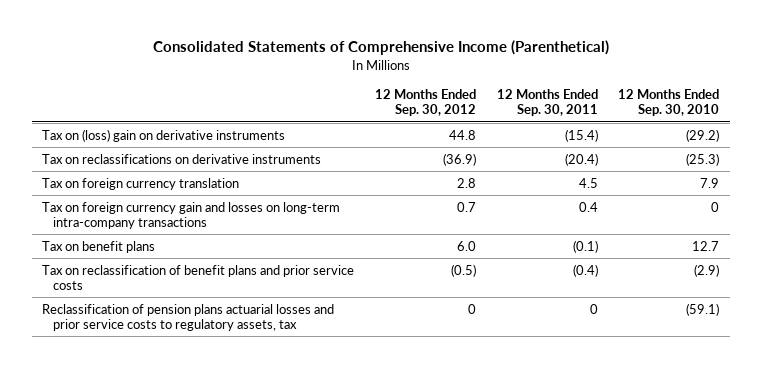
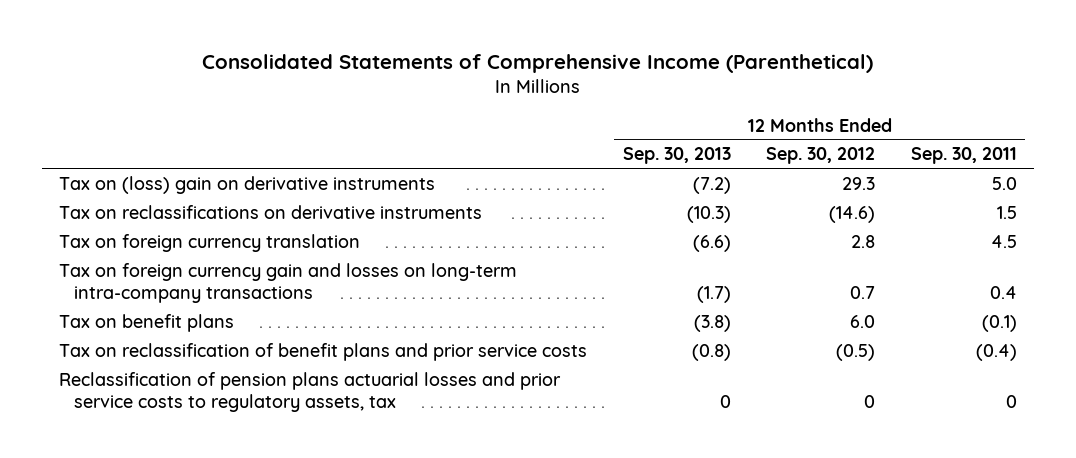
[618,89,720,117] 12 Months Ended Sep. 30, 2010 -> none
none -> [622,147,731,165] Sep. 30, 2013
[448,129,476,140] 44.8 -> [842,176,876,190] 29.3
[564,128,598,142] (15.4) -> [991,176,1017,190] 5.0
[442,152,476,166] (36.9) -> [829,205,876,223] (14.6)
[564,152,598,166] (20.4) -> [996,205,1017,219] 1.5

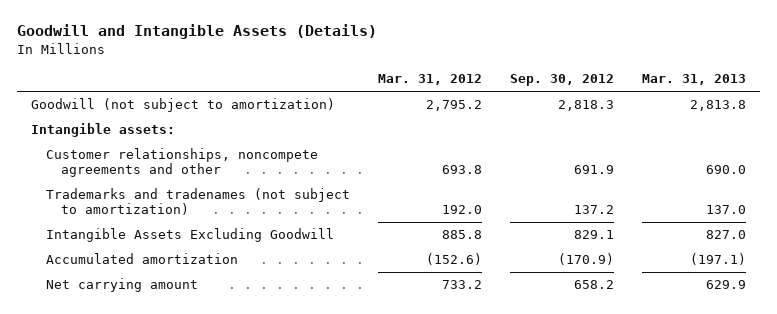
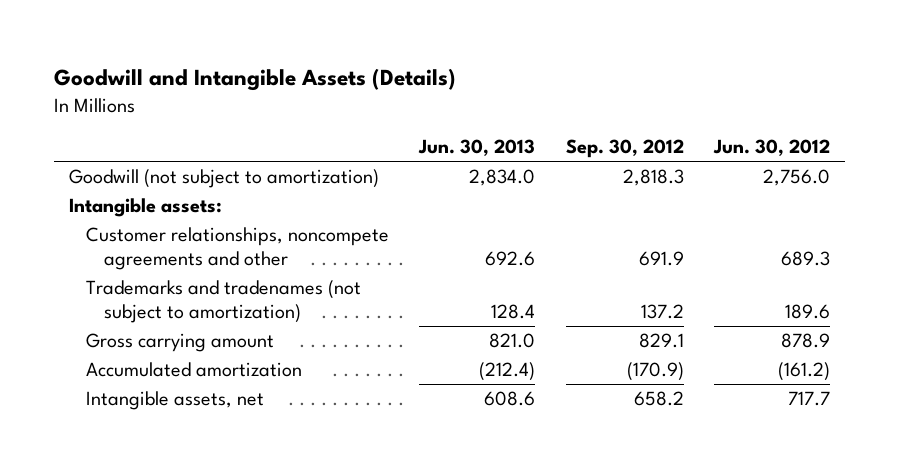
[377,74,482,86] Mar. 31, 2012 -> none
[642,74,747,86] Mar. 31, 2013 -> none
none -> [418,139,536,157] Jun. 30, 2013
none -> [712,139,830,157] Jun. 30, 2012
[45,228,334,243] Intangible Assets Excluding Goodwill -> [86,333,275,353] Gross carrying amount
[45,278,198,293] Net carrying amount -> [86,391,265,411] Intangible assets, net

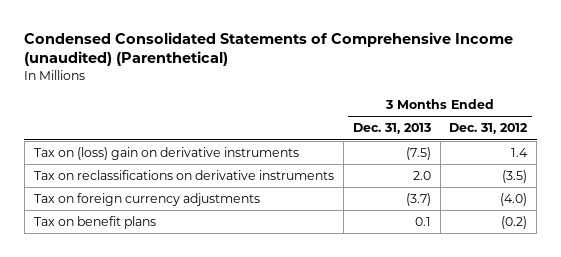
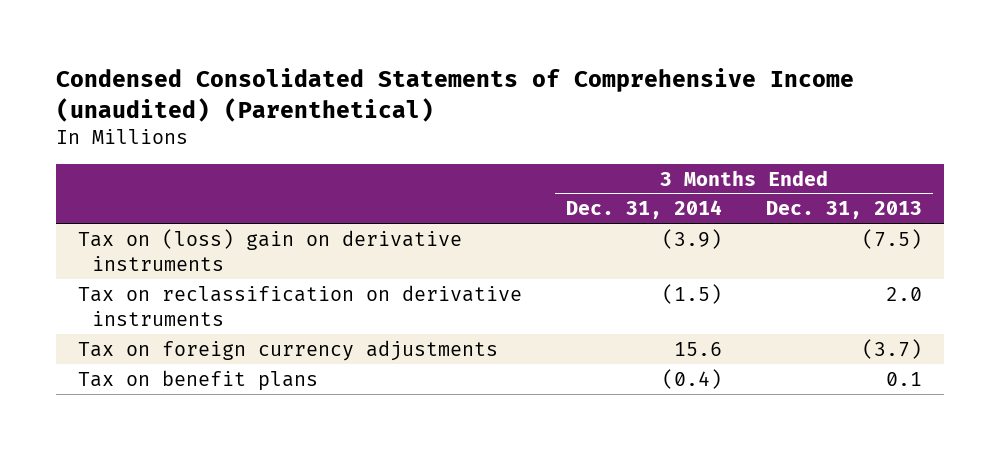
[449,123,529,135] Dec. 31, 2012 -> none
none -> [566,200,723,220] Dec. 31, 2014
[33,170,334,181] Tax on reclassifications on derivative instruments -> [78,284,523,326] Tax on reclassification on derivative instruments

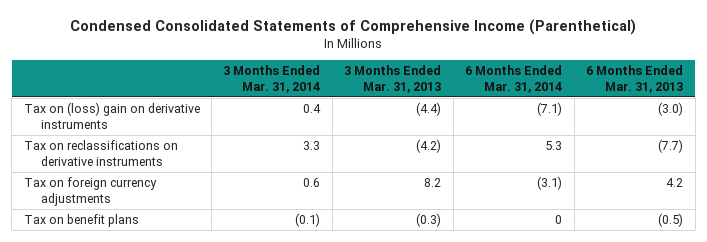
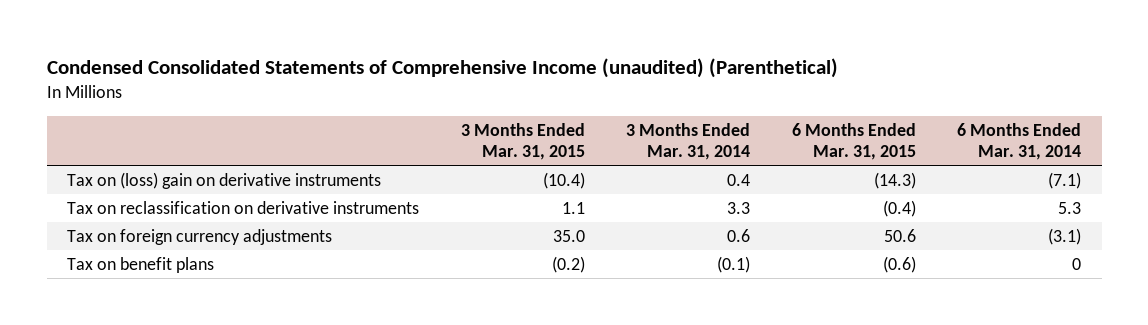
[70,18,637,35] Condensed Consolidated Statements of Comprehensive Income (Parenthetical) -> [46,58,838,79] Condensed Consolidated Statements of Comprehensive Income (unaudited) (Parenthetical)
[344,65,442,93] 3 Months Ended Mar. 31, 2013 -> none
[586,65,684,93] 6 Months Ended Mar. 31, 2013 -> none
none -> [460,122,585,161] 3 Months Ended Mar. 31, 2015
none -> [791,122,916,161] 6 Months Ended Mar. 31, 2015
[23,140,178,166] Tax on reclassifications on derivative instruments -> [67,200,420,214] Tax on reclassification on derivative instruments

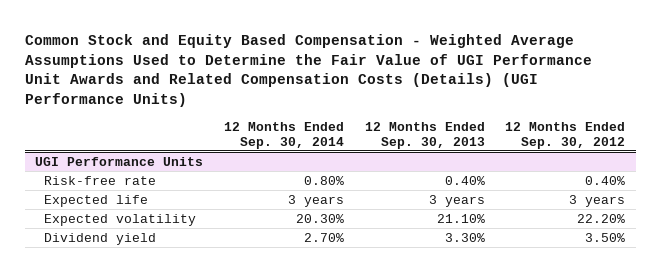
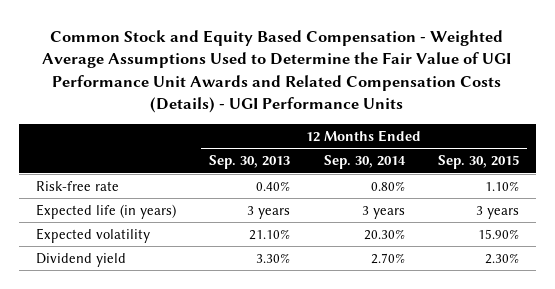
[24,33,592,108] Common Stock and Equity Based Compensation - Weighted Average Assumptions Used to Determine the Fair Value of UGI Performance Unit Awards and Related Compensation Costs (Details) (UGI Performance Units) -> [42,29,512,114] Common Stock and Equity Based Compensation - Weighted Average Assumptions Used to Determine the Fair Value of UGI Performance Unit Awards and Related Compensation Costs (Details) - UGI Performance Units
[505,121,626,149] 12 Months Ended Sep. 30, 2012 -> none
none -> [437,155,519,170] Sep. 30, 2015
[35,156,204,166] UGI Performance Units -> none
[44,194,149,207] Expected life -> [35,203,176,219] Expected life (in years)

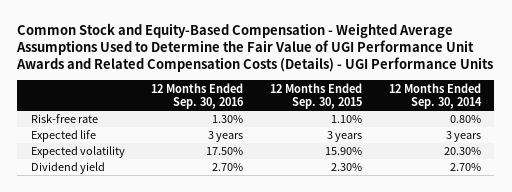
[42,29,512,114] Common Stock and Equity Based Compensation - Weighted Average Assumptions Used to Determine the Fair Value of UGI Performance Unit Awards and Related Compensation Costs (Details) - UGI Performance Units -> [16,22,494,73] Common Stock and Equity-Based Compensation - Weighted Average Assumptions Used to Determine the Fair Value of UGI Performance Unit Awards and Related Compensation Costs (Details) - UGI Performance Units
[209,155,291,170] Sep. 30, 2013 -> none
none -> [151,82,245,110] 12 Months Ended Sep. 30, 2016
[35,203,176,219] Expected life (in years) -> [30,130,96,143] Expected life

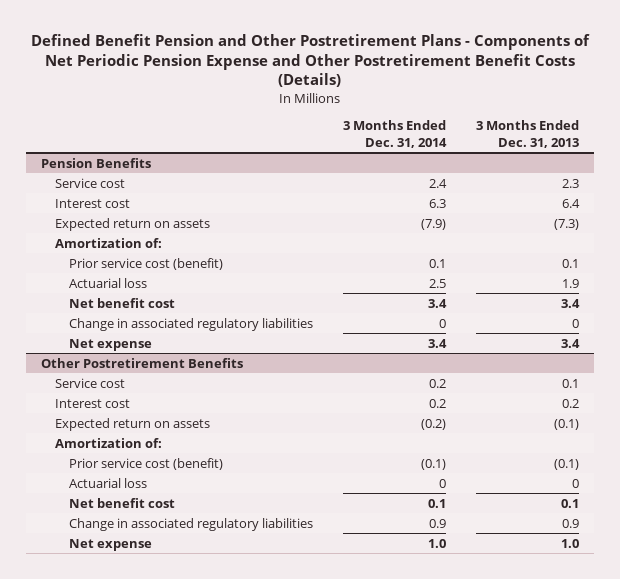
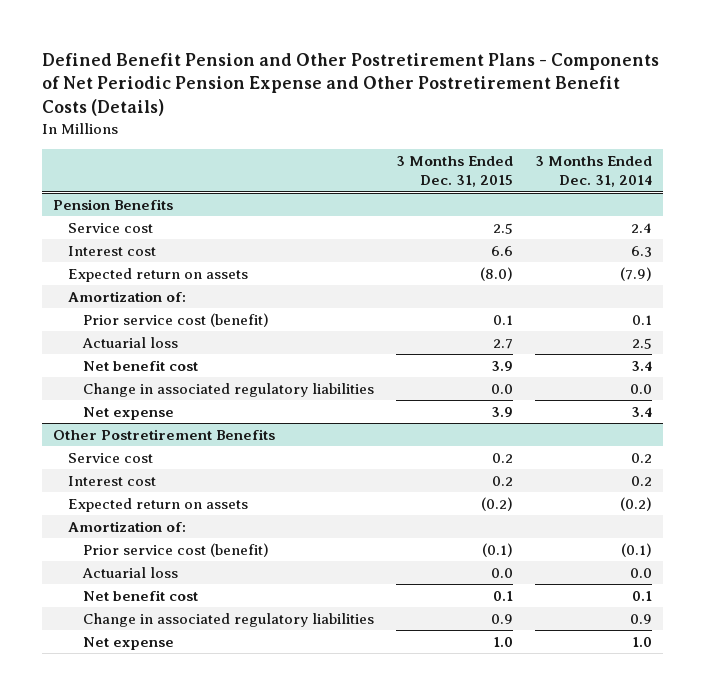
[476,120,580,148] 3 Months Ended Dec. 31, 2013 -> none
none -> [395,155,513,188] 3 Months Ended Dec. 31, 2015
[439,318,447,328] 0 -> [629,383,652,394] 0.0
[439,478,447,488] 0 -> [629,567,652,578] 0.0

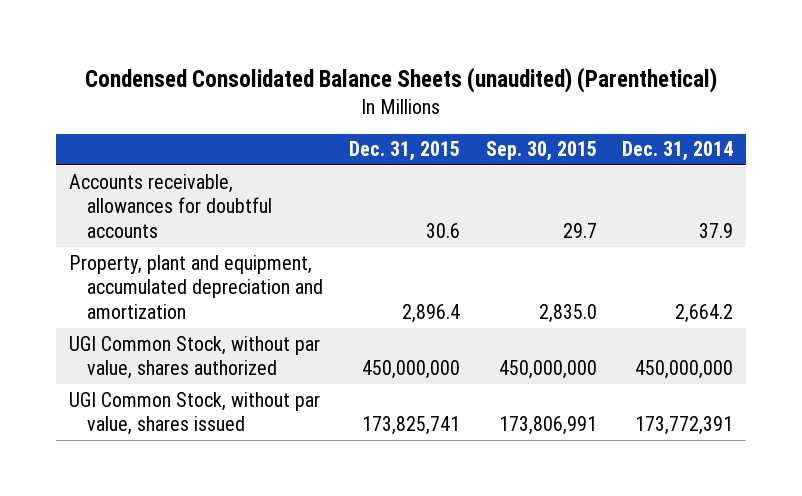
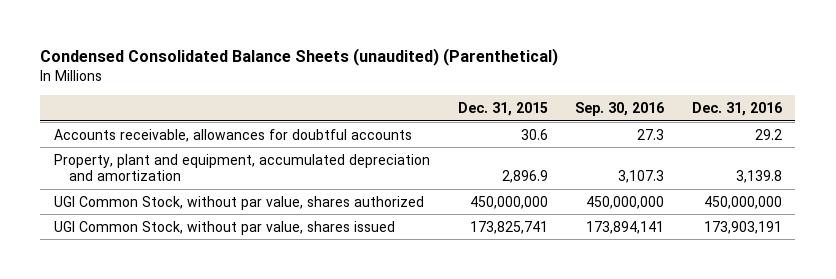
[485,141,597,162] Sep. 30, 2015 -> none
[622,141,734,162] Dec. 31, 2014 -> none
none -> [575,101,665,116] Sep. 30, 2016
none -> [691,101,782,116] Dec. 31, 2016
[401,304,460,324] 2,896.4 -> [501,169,548,183] 2,896.9

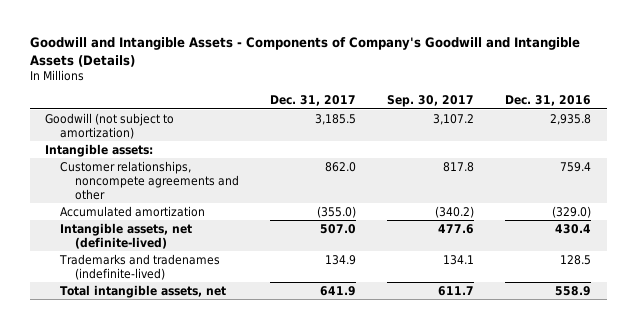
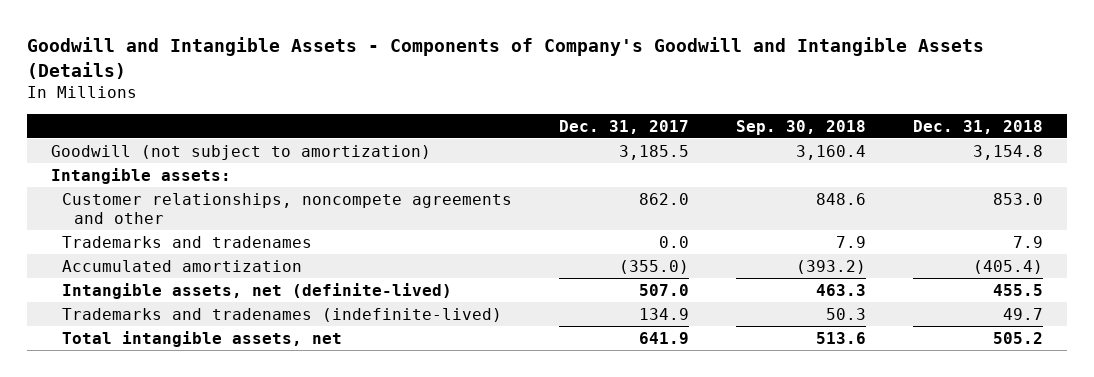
[387,95,475,108] Sep. 30, 2017 -> none
[505,95,592,107] Dec. 31, 2016 -> none
none -> [736,119,867,135] Sep. 30, 2018
none -> [913,119,1044,134] Dec. 31, 2018
none -> [62,235,313,248] Trademarks and tradenames

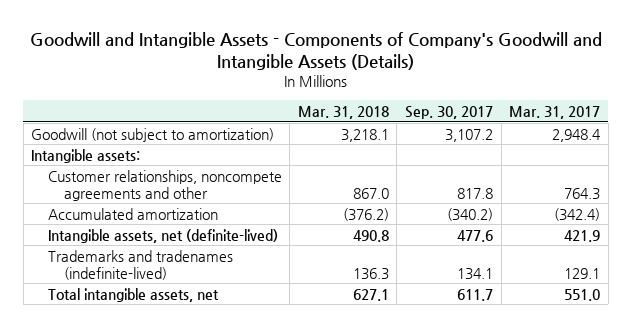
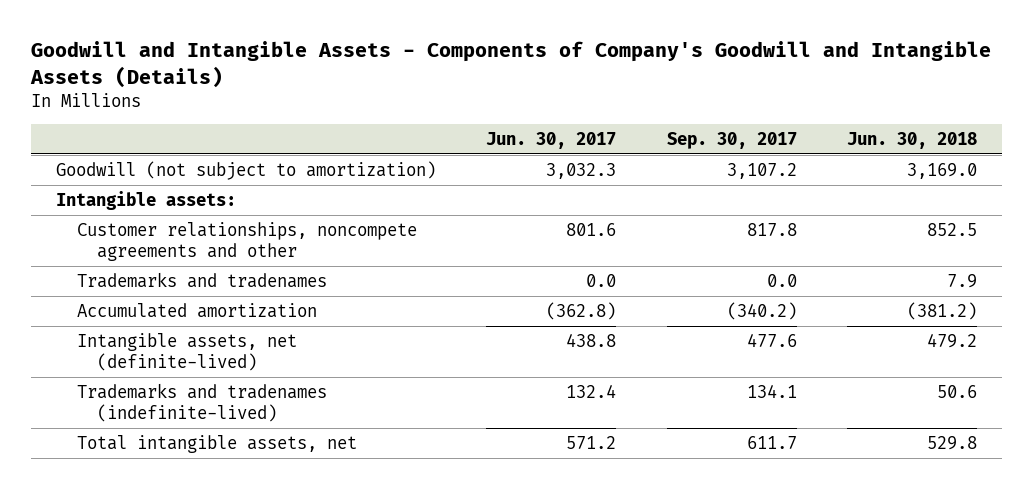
[297,106,389,120] Mar. 31, 2018 -> none
[509,106,601,120] Mar. 31, 2017 -> none
none -> [486,132,617,150] Jun. 30, 2017
none -> [846,132,977,150] Jun. 30, 2018
none -> [76,271,327,288] Trademarks and tradenames

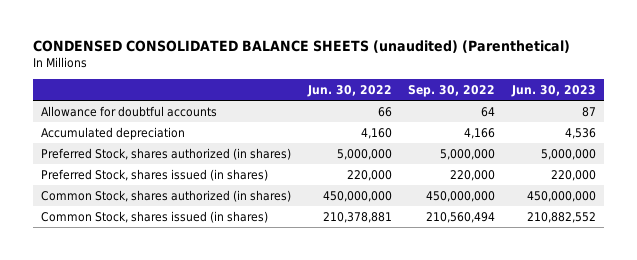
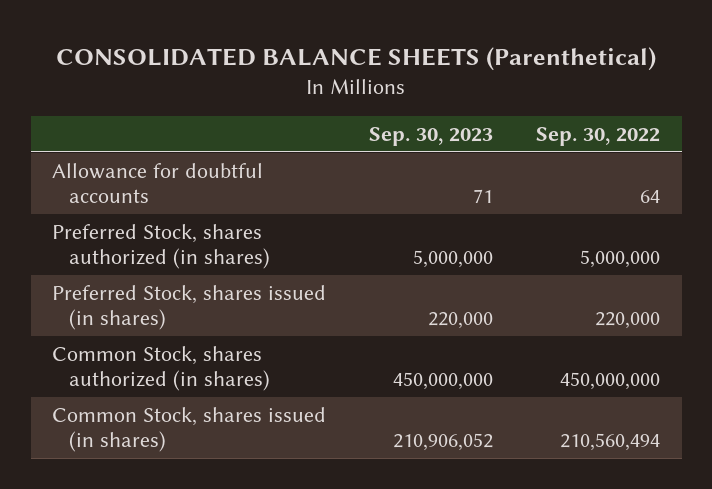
[32,39,570,53] CONDENSED CONSOLIDATED BALANCE SHEETS (unaudited) (Parenthetical) -> [56,46,657,71] CONSOLIDATED BALANCE SHEETS (Parenthetical)
[306,84,392,97] Jun. 30, 2022 -> none
[510,84,596,97] Jun. 30, 2023 -> none
none -> [369,126,494,146] Sep. 30, 2023
[40,126,185,140] Accumulated depreciation -> none

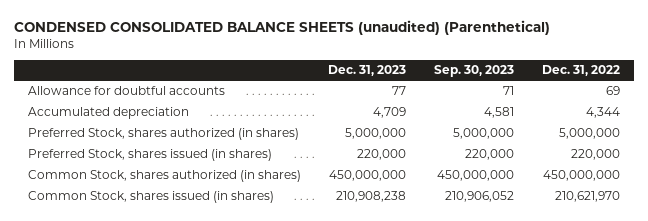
[56,46,657,71] CONSOLIDATED BALANCE SHEETS (Parenthetical) -> [13,20,550,36] CONDENSED CONSOLIDATED BALANCE SHEETS (unaudited) (Parenthetical)
[536,126,661,146] Sep. 30, 2022 -> none
none -> [328,65,407,77] Dec. 31, 2023
none -> [541,65,620,77] Dec. 31, 2022
none -> [27,107,189,120] Accumulated depreciation

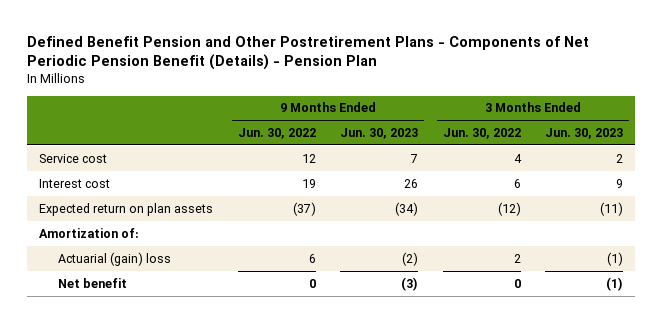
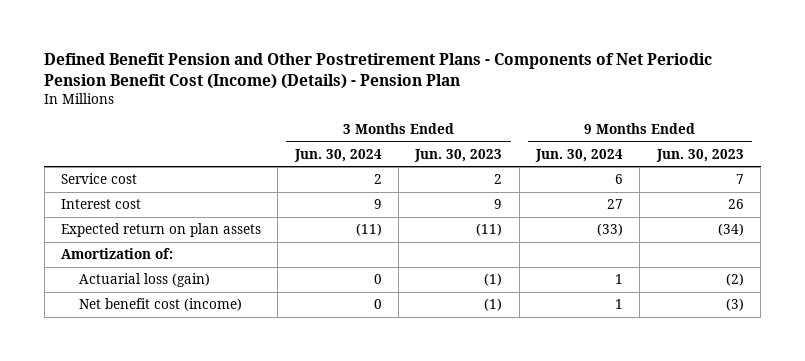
[27,35,590,71] Defined Benefit Pension and Other Postretirement Plans - Components of Net Periodic Pension Benefit (Details) - Pension Plan -> [44,52,713,89] Defined Benefit Pension and Other Postretirement Plans - Components of Net Periodic Pension Benefit Cost (Income) (Details) - Pension Plan
[237,128,316,140] Jun. 30, 2022 -> none
[442,128,521,140] Jun. 30, 2022 -> none
none -> [293,148,382,162] Jun. 30, 2024
none -> [535,148,624,162] Jun. 30, 2024
[58,251,172,266] Actuarial (gain) loss -> [79,273,211,288] Actuarial loss (gain)
[58,277,128,288] Net benefit -> [79,298,243,312] Net benefit cost (income)

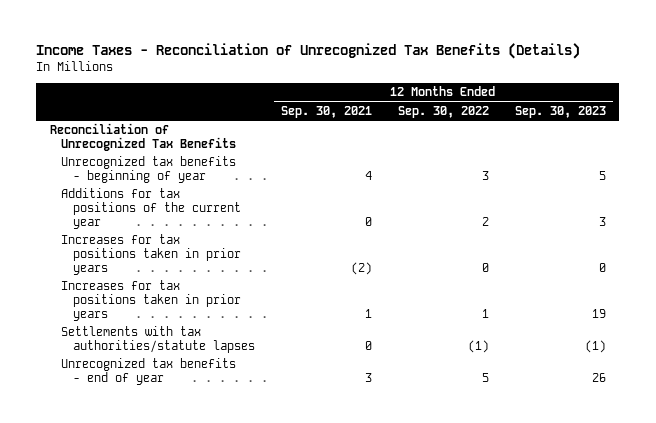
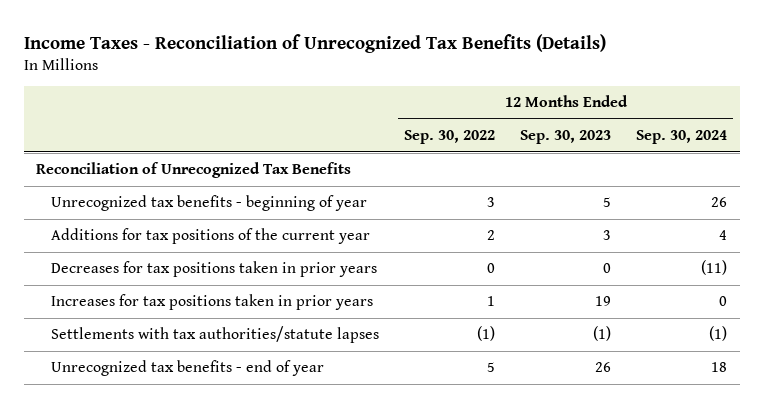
[280,105,372,118] Sep. 30, 2021 -> none
none -> [636,130,728,145] Sep. 30, 2024
[61,234,241,275] Increases for tax positions taken in prior years -> [51,261,378,278] Decreases for tax positions taken in prior years

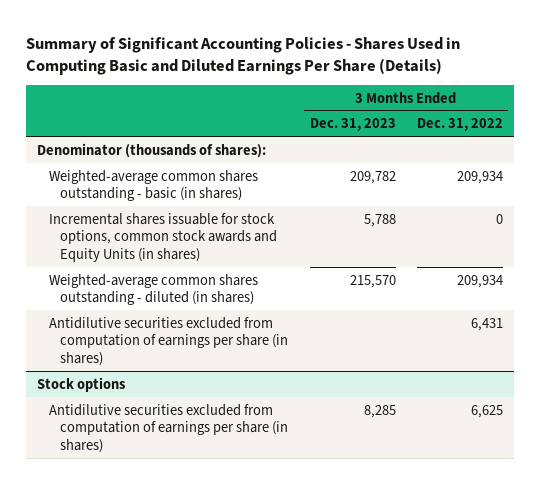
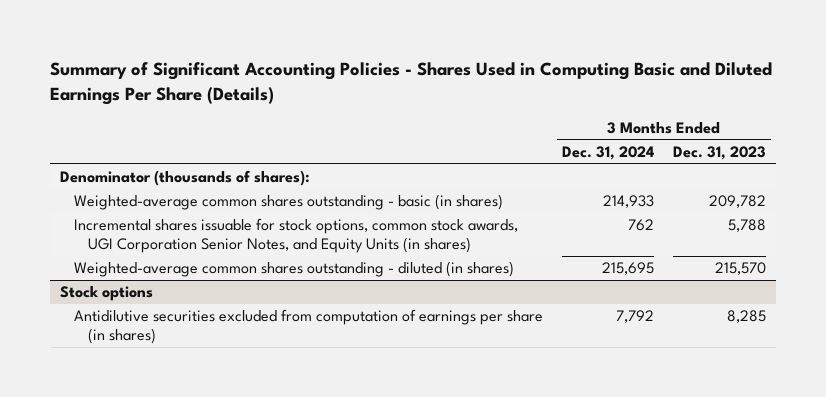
[417,118,504,132] Dec. 31, 2022 -> none
none -> [562,146,655,161] Dec. 31, 2024
[48,212,278,263] Incremental shares issuable for stock options, common stock awards and Equity Units (in shares) -> [74,218,519,254] Incremental shares issuable for stock options, common stock awards, UGI Corporation Senior Notes, and Equity Units (in shares)
[48,316,289,367] Antidilutive securities excluded from computation of earnings per share (in shares) -> none

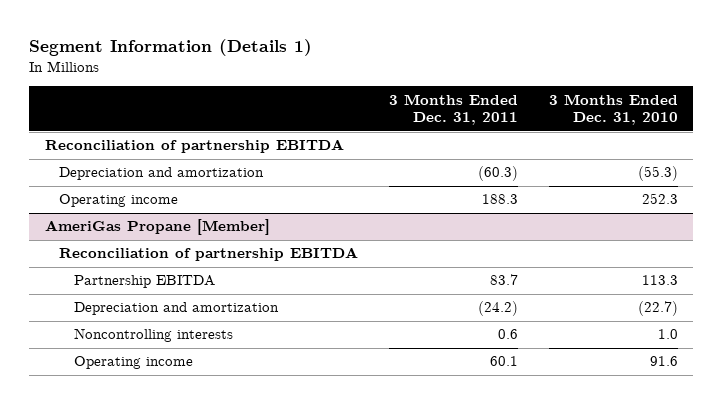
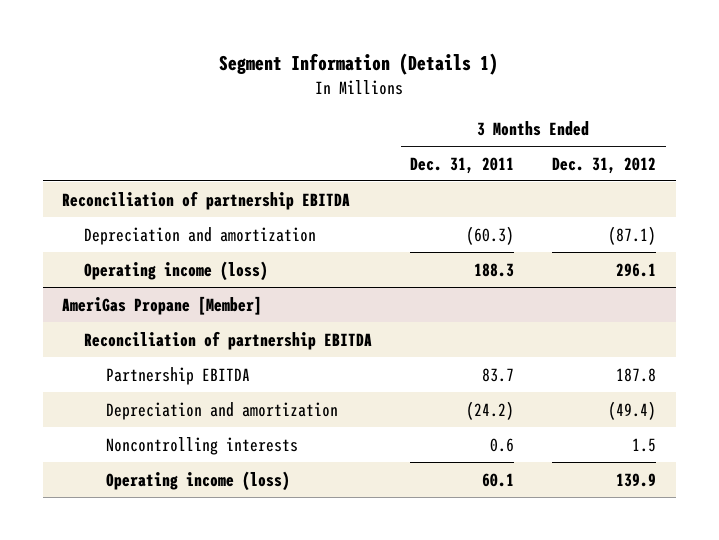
[548,93,678,126] 3 Months Ended Dec. 31, 2010 -> none
none -> [552,156,657,174] Dec. 31, 2012
[59,194,179,208] Operating income -> [84,260,269,281] Operating income (loss)
[73,356,193,370] Operating income -> [106,470,291,491] Operating income (loss)

